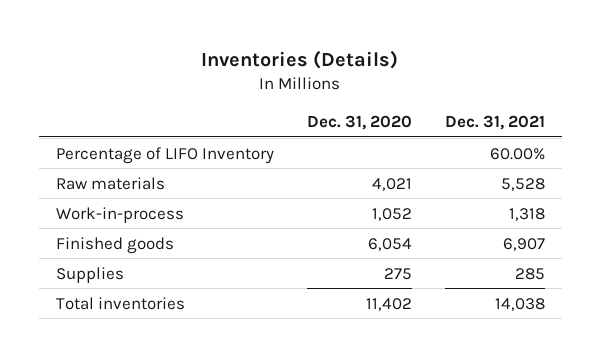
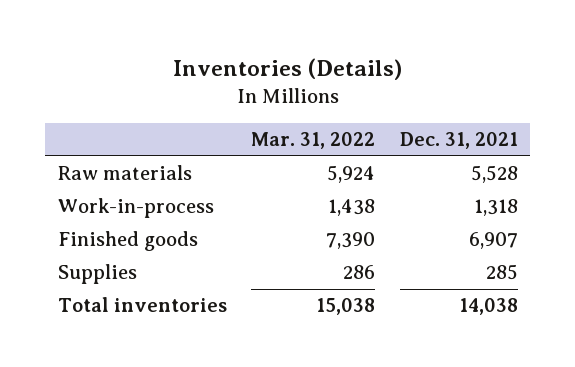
[306,115,412,131] Dec. 31, 2020 -> none
none -> [251,131,376,149] Mar. 31, 2022
[55,146,274,164] Percentage of LIFO Inventory -> none

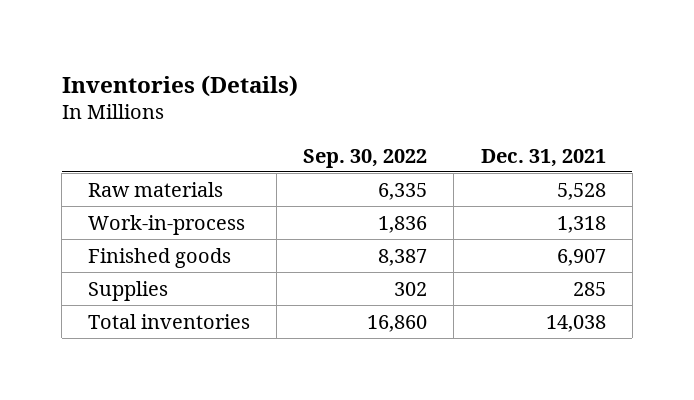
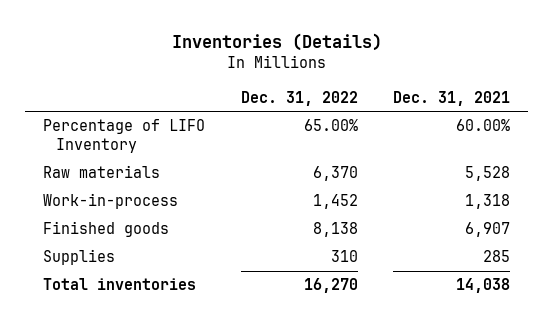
[303,148,428,168] Sep. 30, 2022 -> none
none -> [240,90,358,106] Dec. 31, 2022
none -> [42,119,205,154] Percentage of LIFO Inventory

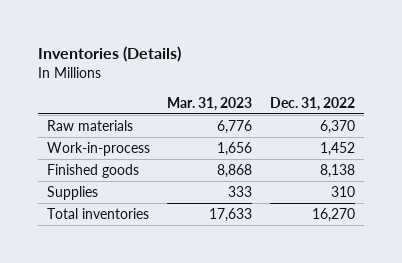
[393,90,511,106] Dec. 31, 2021 -> none
none -> [167,96,253,111] Mar. 31, 2023
[42,119,205,154] Percentage of LIFO Inventory -> none

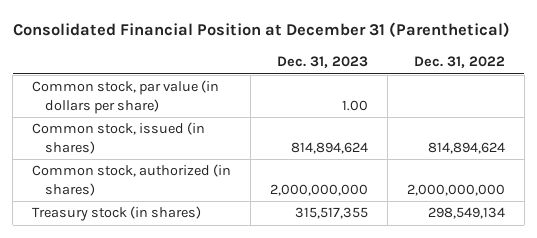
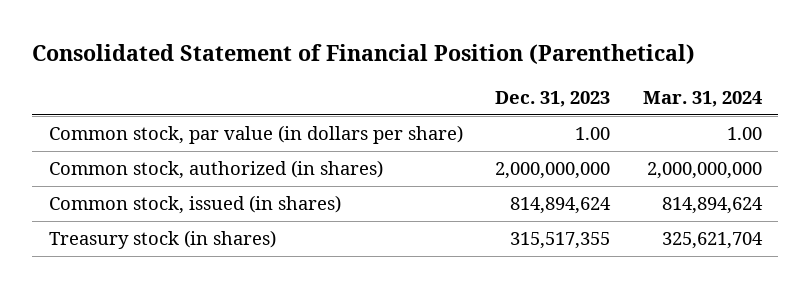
[12,22,510,38] Consolidated Financial Position at December 31 (Parenthetical) -> [32,44,696,65] Consolidated Statement of Financial Position (Parenthetical)
[413,56,505,69] Dec. 31, 2022 -> none
none -> [642,91,762,108] Mar. 31, 2024
[32,122,206,154] Common stock, issued (in shares) -> [48,195,341,215] Common stock, issued (in shares)

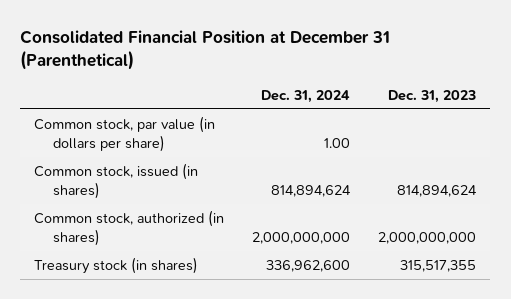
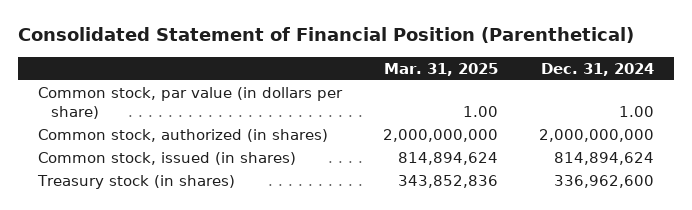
[20,30,391,71] Consolidated Financial Position at December 31 (Parenthetical) -> [17,27,634,44] Consolidated Statement of Financial Position (Parenthetical)
[388,89,477,103] Dec. 31, 2023 -> none
none -> [384,62,499,76] Mar. 31, 2025
[34,162,199,199] Common stock, issued (in shares) -> [38,152,297,166] Common stock, issued (in shares)

